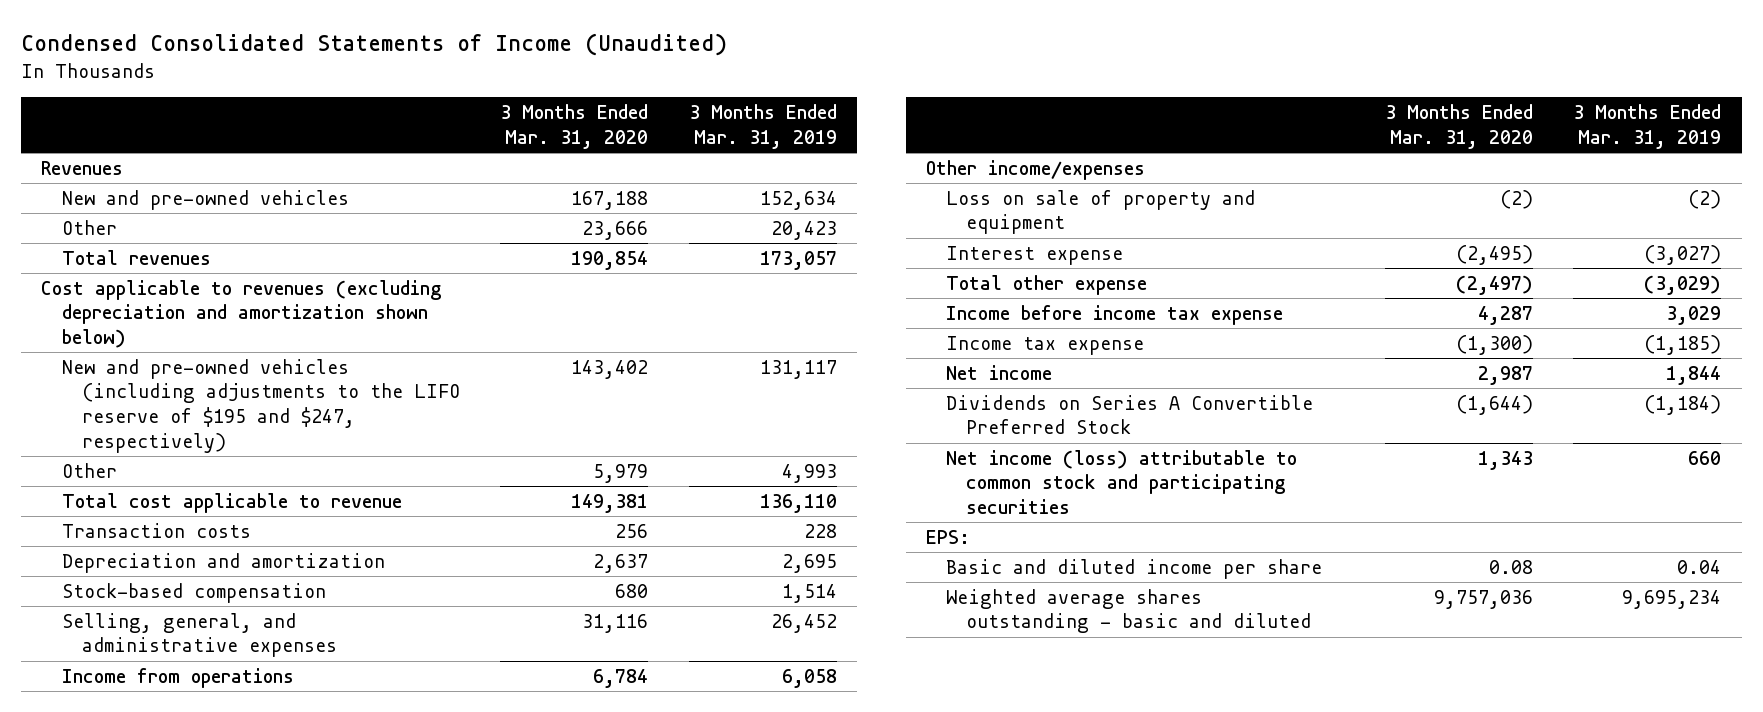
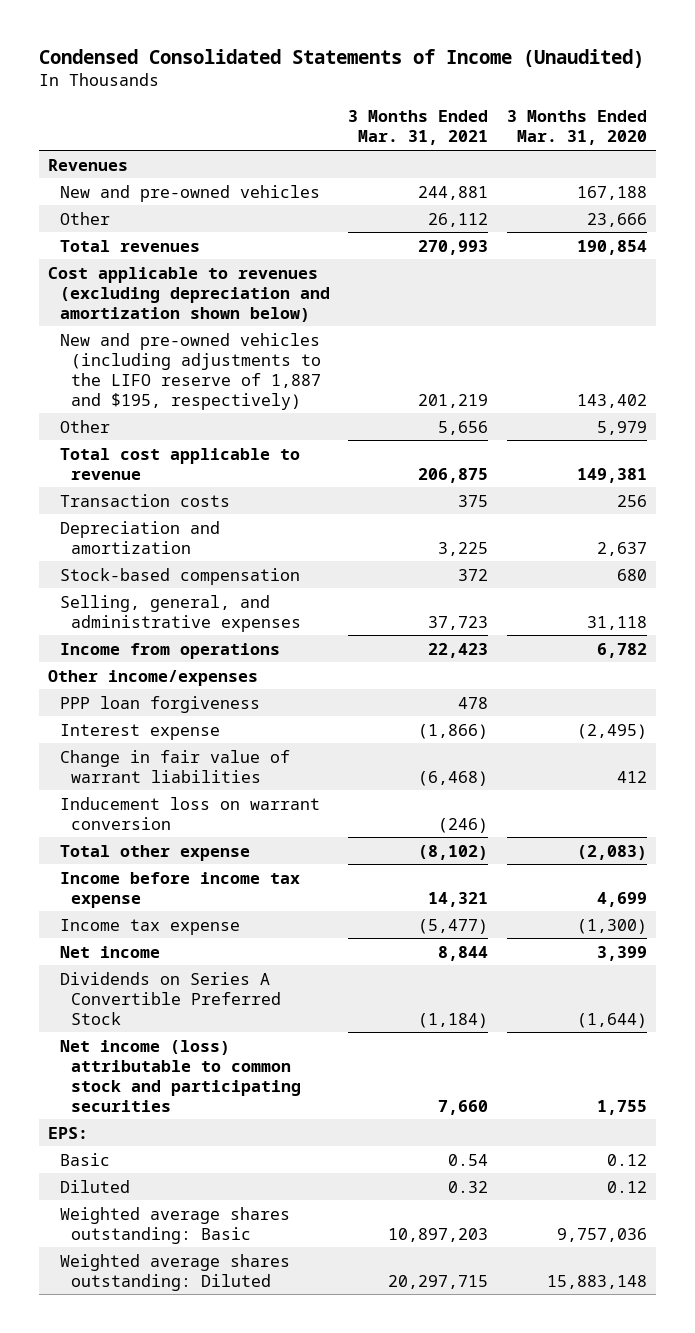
[688,104,837,149] 3 Months Ended Mar. 31, 2019 -> none
none -> [348,110,489,146] 3 Months Ended Mar. 31, 2021
[61,358,460,453] New and pre-owned vehicles (including adjustments to the LIFO reserve of $195 and $247, respectively) -> [59,332,322,410] New and pre-owned vehicles (including adjustments to the LIFO reserve of 1,887 and $195, respectively)
[582,613,649,633] 31,116 -> [586,615,647,630] 31,118
[593,668,649,688] 6,784 -> [596,642,647,658] 6,782
[946,189,1256,235] Loss on sale of property and equipment -> none
none -> [59,695,260,713] PPP loan forgiveness
none -> [59,749,290,783] Change in fair value of warrant liabilities
none -> [59,796,320,830] Inducement loss on warrant conversion
[1455,274,1533,295] (2,497) -> [576,844,647,860] (2,083)
[1477,305,1533,325] 4,287 -> [596,891,647,907] 4,699
[1477,365,1533,385] 2,987 -> [596,945,647,961] 3,399
[1477,450,1533,470] 1,343 -> [596,1099,647,1115] 1,755
[946,558,1323,579] Basic and diluted income per share -> none
none -> [59,1152,110,1166] Basic
none -> [59,1179,130,1193] Diluted
[946,588,1312,634] Weighted average shares outstanding - basic and diluted -> [59,1206,290,1244] Weighted average shares outstanding: Basic
none -> [59,1253,290,1291] Weighted average shares outstanding: Diluted

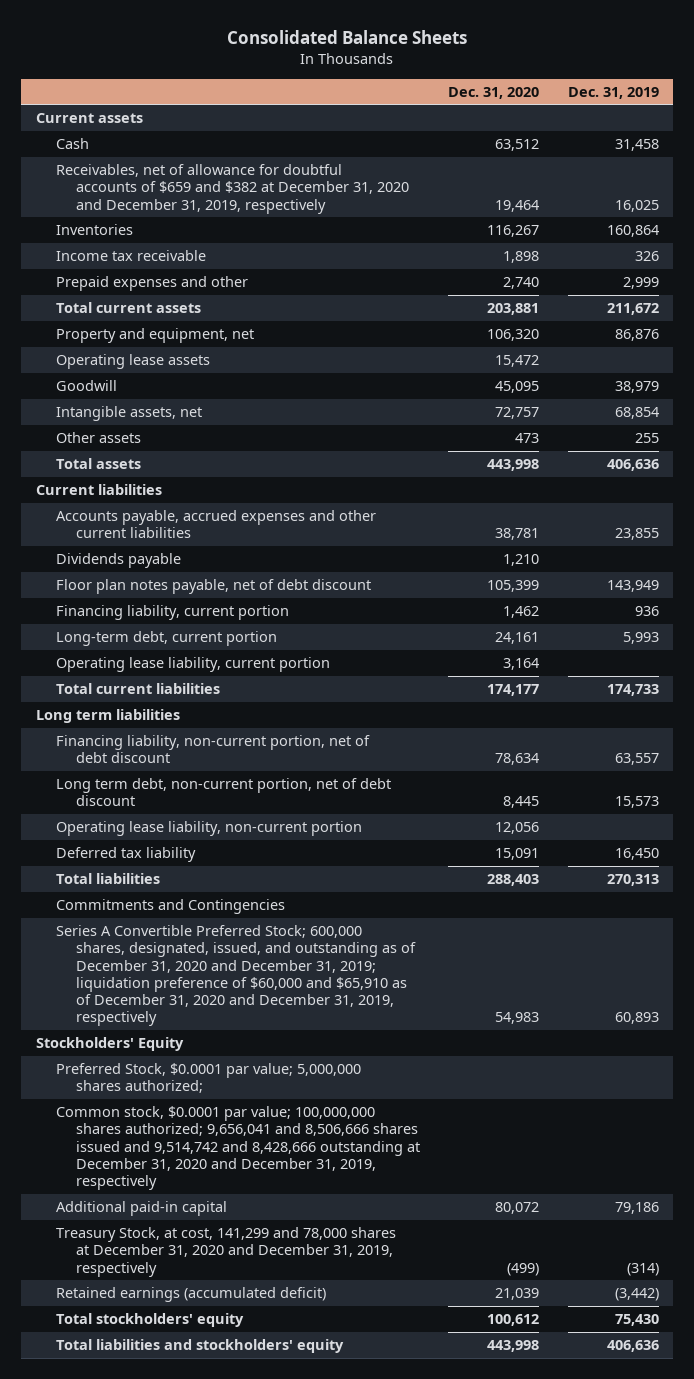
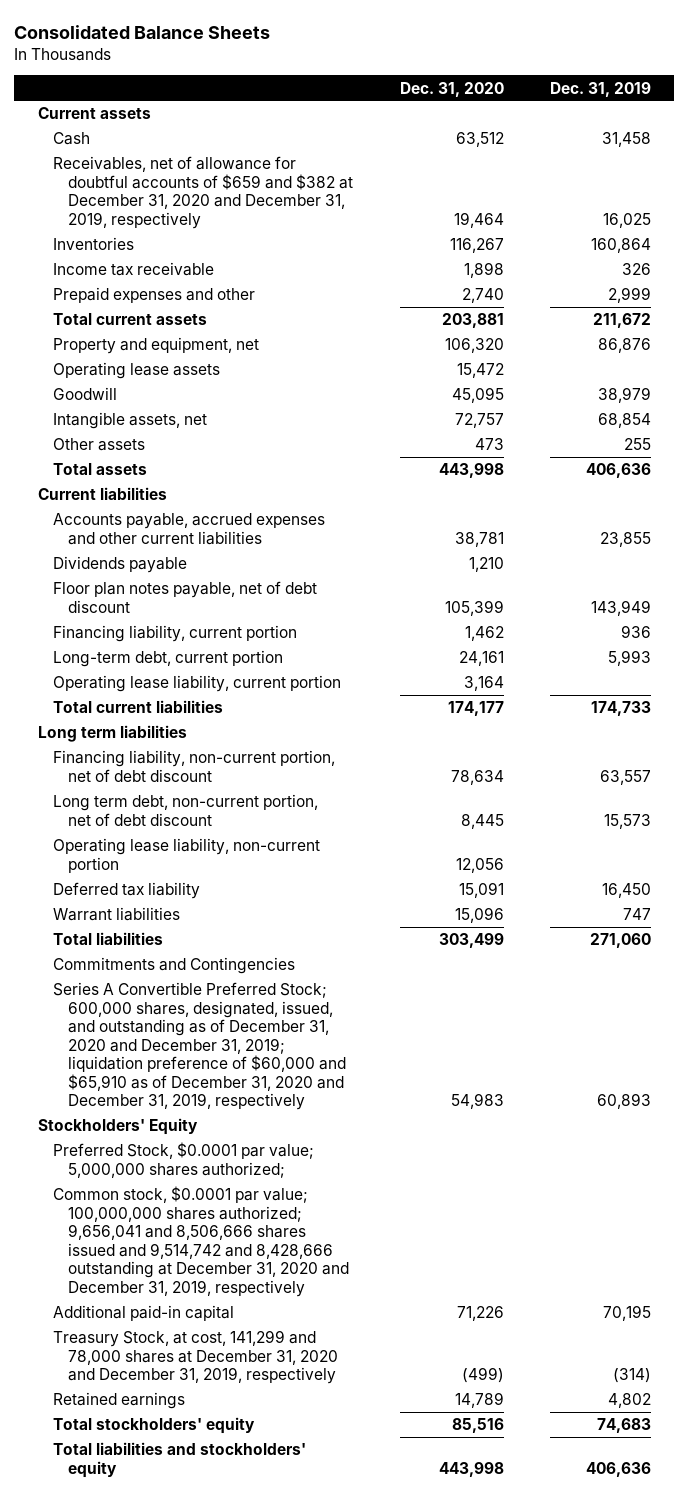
none -> [52,907,180,922] Warrant liabilities
[487,874,540,887] 288,403 -> [438,933,504,949] 303,499
[606,874,659,887] 270,313 -> [590,933,652,949] 271,060
[495,1202,540,1215] 80,072 -> [456,1306,504,1322] 71,226
[614,1202,659,1215] 79,186 -> [603,1305,652,1322] 70,195
[55,1287,326,1303] Retained earnings (accumulated deficit) -> [52,1392,185,1410] Retained earnings
[495,1288,540,1301] 21,039 -> [454,1392,504,1409] 14,789
[614,1288,659,1302] (3,442) -> [608,1393,652,1409] 4,802
[487,1314,540,1327] 100,612 -> [451,1418,504,1434] 85,516
[614,1314,659,1327] 75,430 -> [597,1418,652,1434] 74,683

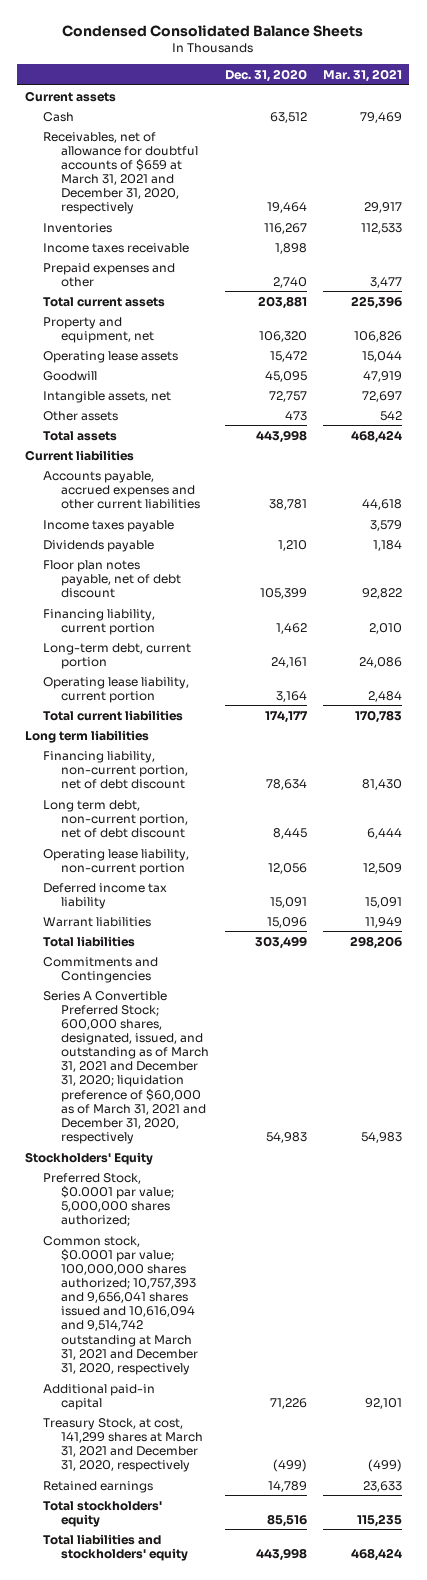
[14,24,271,39] Consolidated Balance Sheets -> [62,25,364,38] Condensed Consolidated Balance Sheets
[550,81,652,97] Dec. 31, 2019 -> none
none -> [322,69,402,83] Mar. 31, 2021
[52,156,354,229] Receivables, net of allowance for doubtful accounts of $659 and $382 at December 31, 2020 and December 31, 2019, respectively -> [43,131,198,215] Receivables, net of allowance for doubtful accounts of $659 at March 31, 2021 and December 31, 2020, respectively
[52,262,214,277] Income tax receivable -> [43,242,190,253] Income taxes receivable
none -> [43,519,175,532] Income taxes payable
[52,882,200,900] Deferred tax liability -> [43,882,168,909] Deferred income tax liability
[52,982,347,1111] Series A Convertible Preferred Stock; 600,000 shares, designated, issued, and outstanding as of December 31, 2020 and December 31, 2019; liquidation preference of $60,000 and $65,910 as of December 31, 2020 and December 31, 2019, respectively -> [43,990,209,1145] Series A Convertible Preferred Stock; 600,000 shares, designated, issued, and outstanding as of March 31, 2021 and December 31, 2020; liquidation preference of $60,000 as of March 31, 2021 and December 31, 2020, respectively
[52,1186,350,1297] Common stock, $0.0001 par value; 100,000,000 shares authorized; 9,656,041 and 8,506,666 shares issued and 9,514,742 and 8,428,666 outstanding at December 31, 2020 and December 31, 2019, respectively -> [43,1235,198,1375] Common stock, $0.0001 par value; 100,000,000 shares authorized; 10,757,393 and 9,656,041 shares issued and 10,616,094 and 9,514,742 outstanding at March 31, 2021 and December 31, 2020, respectively
[52,1330,339,1385] Treasury Stock, at cost, 141,299 and 78,000 shares at December 31, 2020 and December 31, 2019, respectively -> [43,1417,203,1473] Treasury Stock, at cost, 141,299 shares at March 31, 2021 and December 31, 2020, respectively

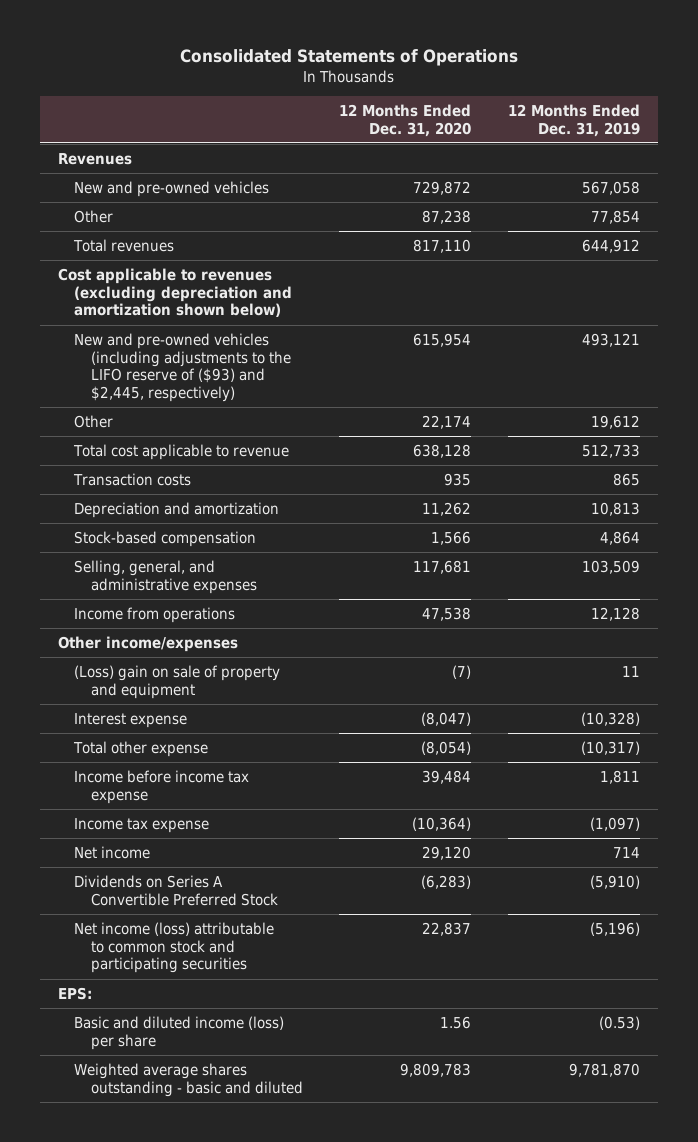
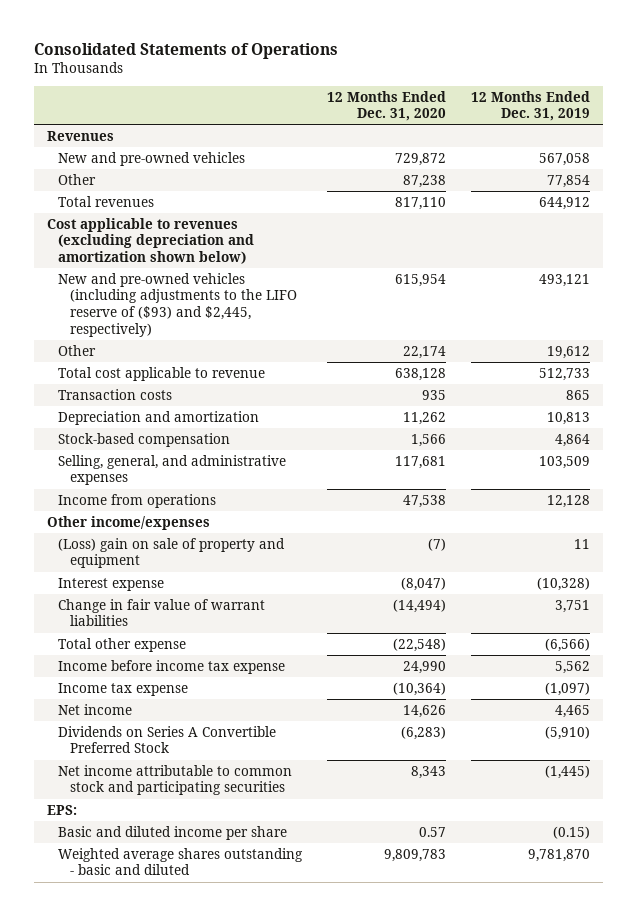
none -> [58,598,266,627] Change in fair value of warrant liabilities
[421,740,472,755] (8,054) -> [393,637,447,652] (22,548)
[580,740,640,755] (10,317) -> [545,637,591,652] (6,566)
[422,769,472,784] 39,484 -> [403,660,447,674] 24,990
[599,769,640,784] 1,811 -> [555,660,591,674] 5,562
[422,845,472,860] 29,120 -> [403,704,447,718] 14,626
[612,846,640,858] 714 -> [555,704,591,718] 4,465
[74,921,275,974] Net income (loss) attributable to common stock and participating securities -> [58,764,293,796] Net income attributable to common stock and participating securities
[422,921,472,936] 22,837 -> [411,765,447,779] 8,343
[589,921,640,936] (5,196) -> [545,764,591,779] (1,445)
[74,1015,285,1050] Basic and diluted income (loss) per share -> [58,825,288,840] Basic and diluted income per share
[440,1015,472,1029] 1.56 -> [419,826,447,837] 0.57
[598,1015,640,1030] (0.53) -> [553,825,591,839] (0.15)

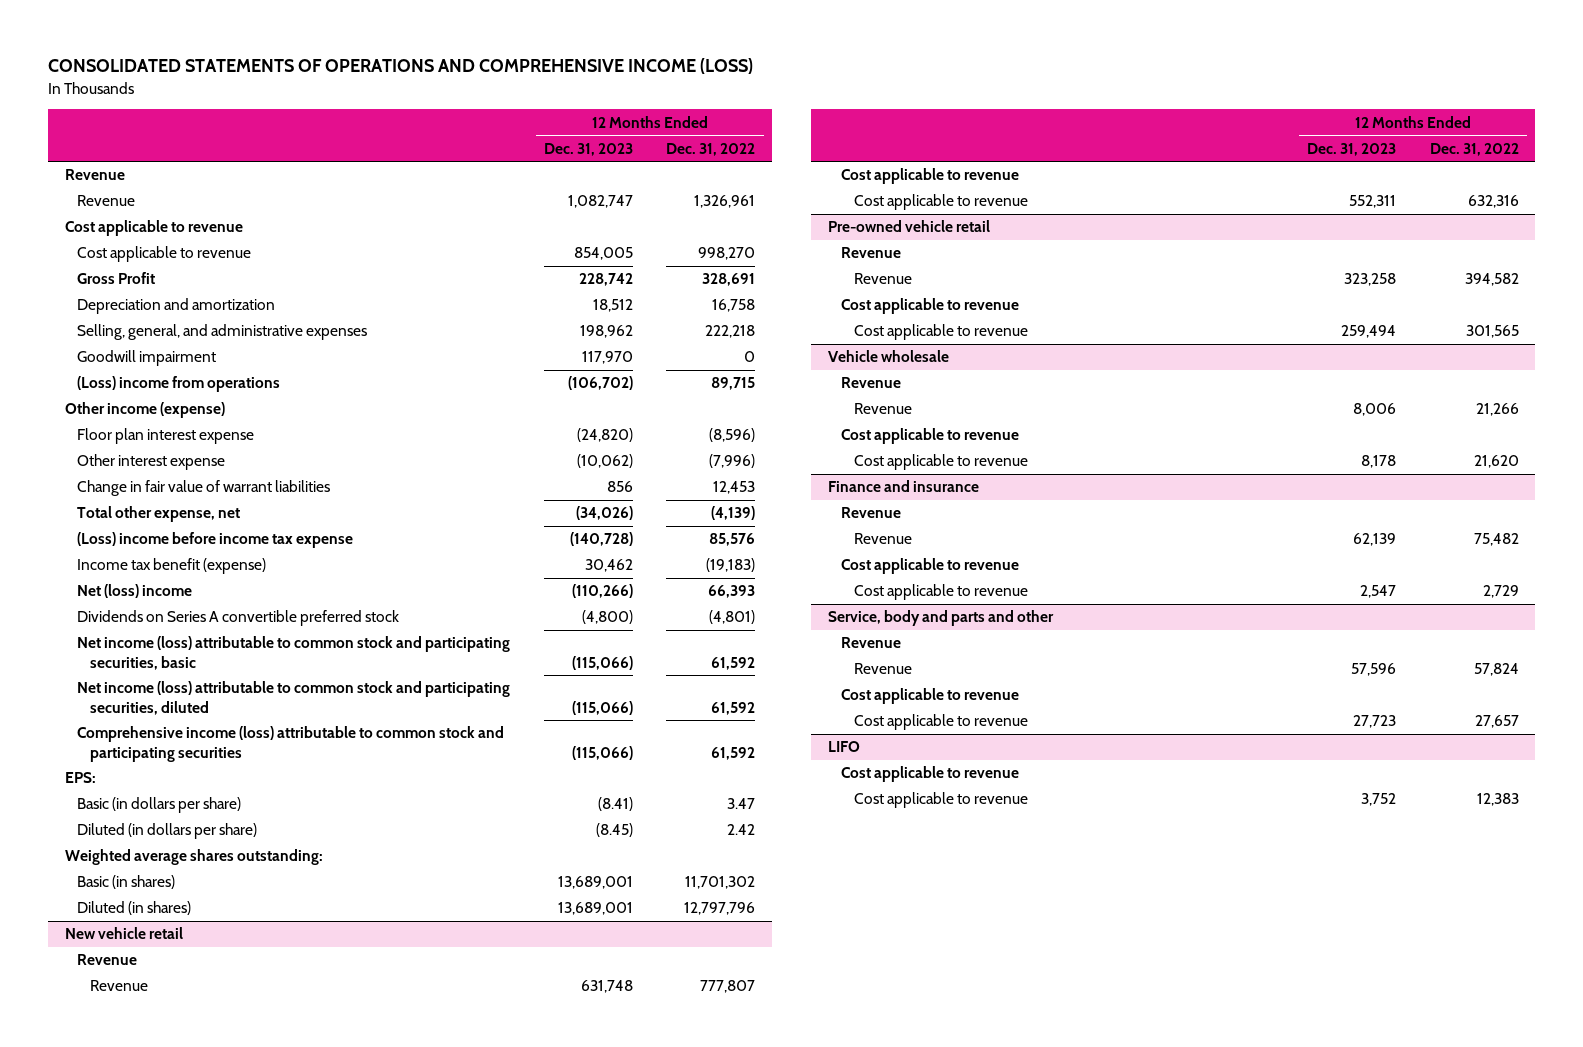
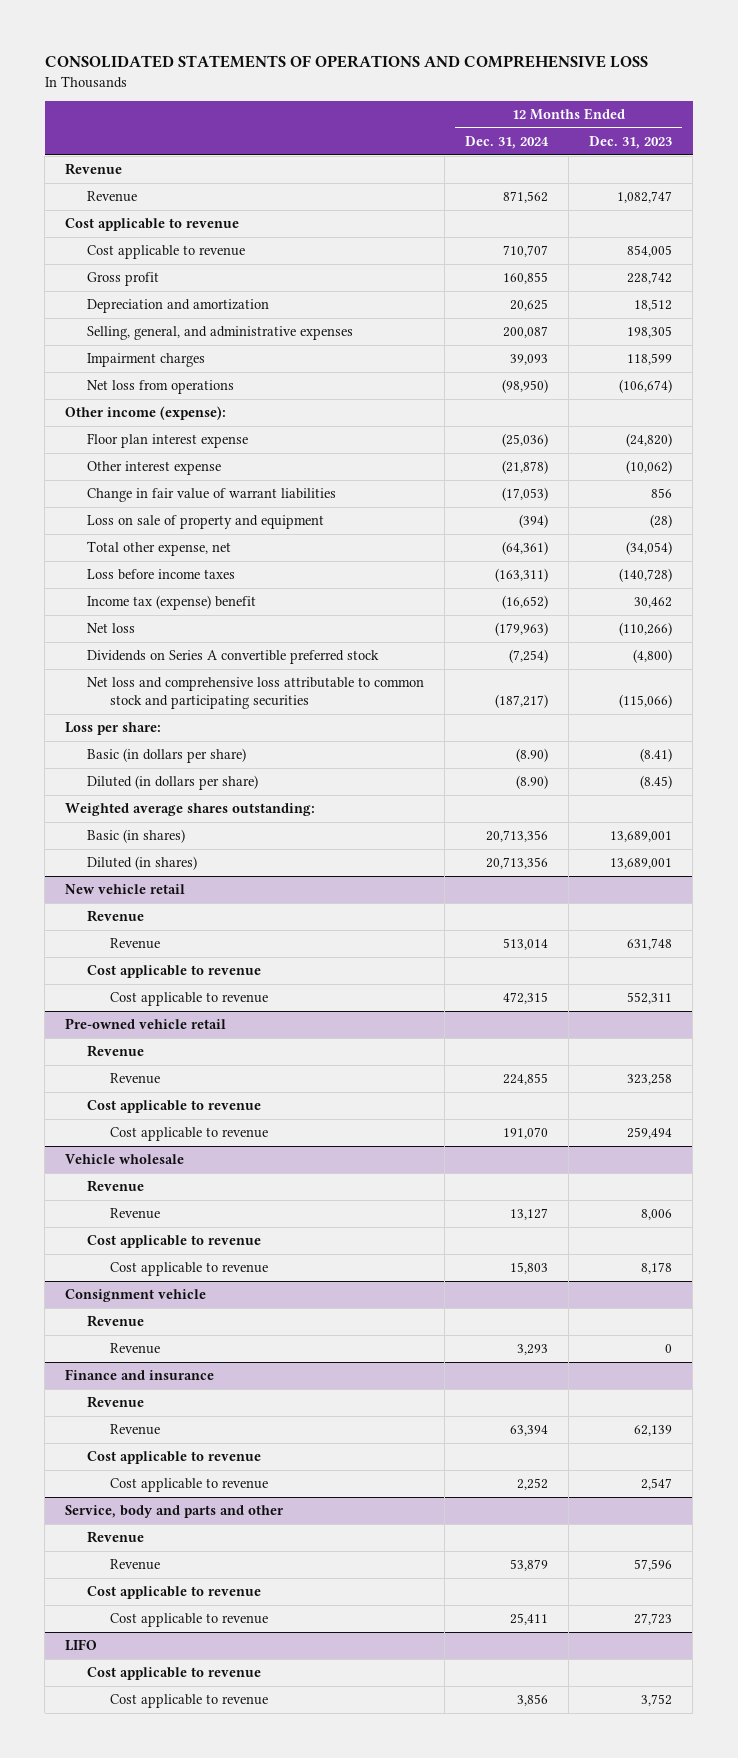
[47,58,753,75] CONSOLIDATED STATEMENTS OF OPERATIONS AND COMPREHENSIVE INCOME (LOSS) -> [44,55,648,69] CONSOLIDATED STATEMENTS OF OPERATIONS AND COMPREHENSIVE LOSS
[666,142,756,156] Dec. 31, 2022 -> none
none -> [465,135,550,149] Dec. 31, 2024
[77,272,156,285] Gross Profit -> [87,272,160,287] Gross profit
[77,350,217,367] Goodwill impairment -> none
[579,325,633,339] 198,962 -> [627,326,673,339] 198,305
none -> [87,353,206,368] Impairment charges
[77,376,281,393] (Loss) income from operations -> [87,380,235,395] Net loss from operations
[567,376,633,391] (106,702) -> [619,379,673,394] (106,674)
[64,402,225,419] Other income (expense) -> [65,406,227,421] Other income (expense):
none -> [87,515,325,530] Loss on sale of property and equipment
[575,506,633,521] (34,026) -> [626,541,673,556] (34,054)
[77,532,354,549] (Loss) income before income tax expense -> [87,569,236,581] Loss before income taxes
[77,558,267,575] Income tax benefit (expense) -> [87,595,257,611] Income tax (expense) benefit
[77,584,193,599] Net (loss) income -> [87,623,136,634] Net loss
[77,681,511,715] Net income (loss) attributable to common stock and participating securities, diluted -> none
[77,726,505,762] Comprehensive income (loss) attributable to common stock and participating securities -> none
[77,636,511,670] Net income (loss) attributable to common stock and participating securities, basic -> [87,677,425,710] Net loss and comprehensive loss attributable to common stock and participating securities
[64,772,96,784] EPS: -> [65,722,162,736] Loss per share:
none -> [65,1289,207,1303] Consignment vehicle
none -> [87,1315,145,1328] Revenue
none -> [109,1343,160,1355] Revenue

